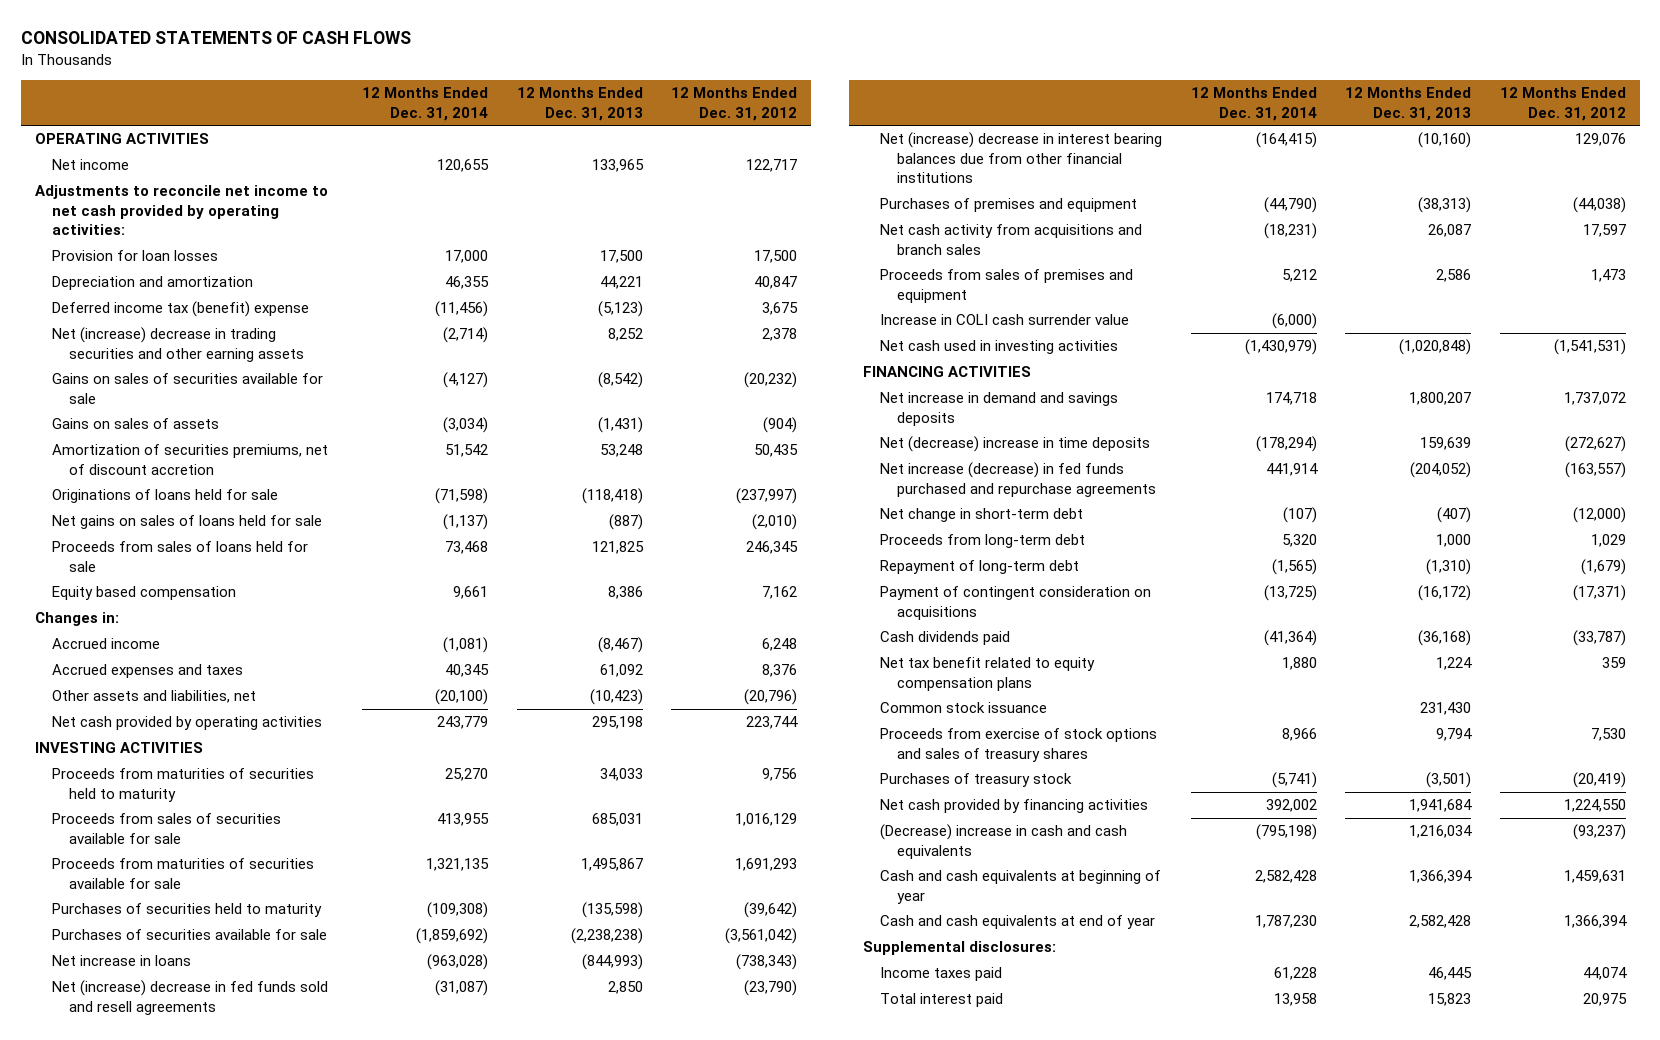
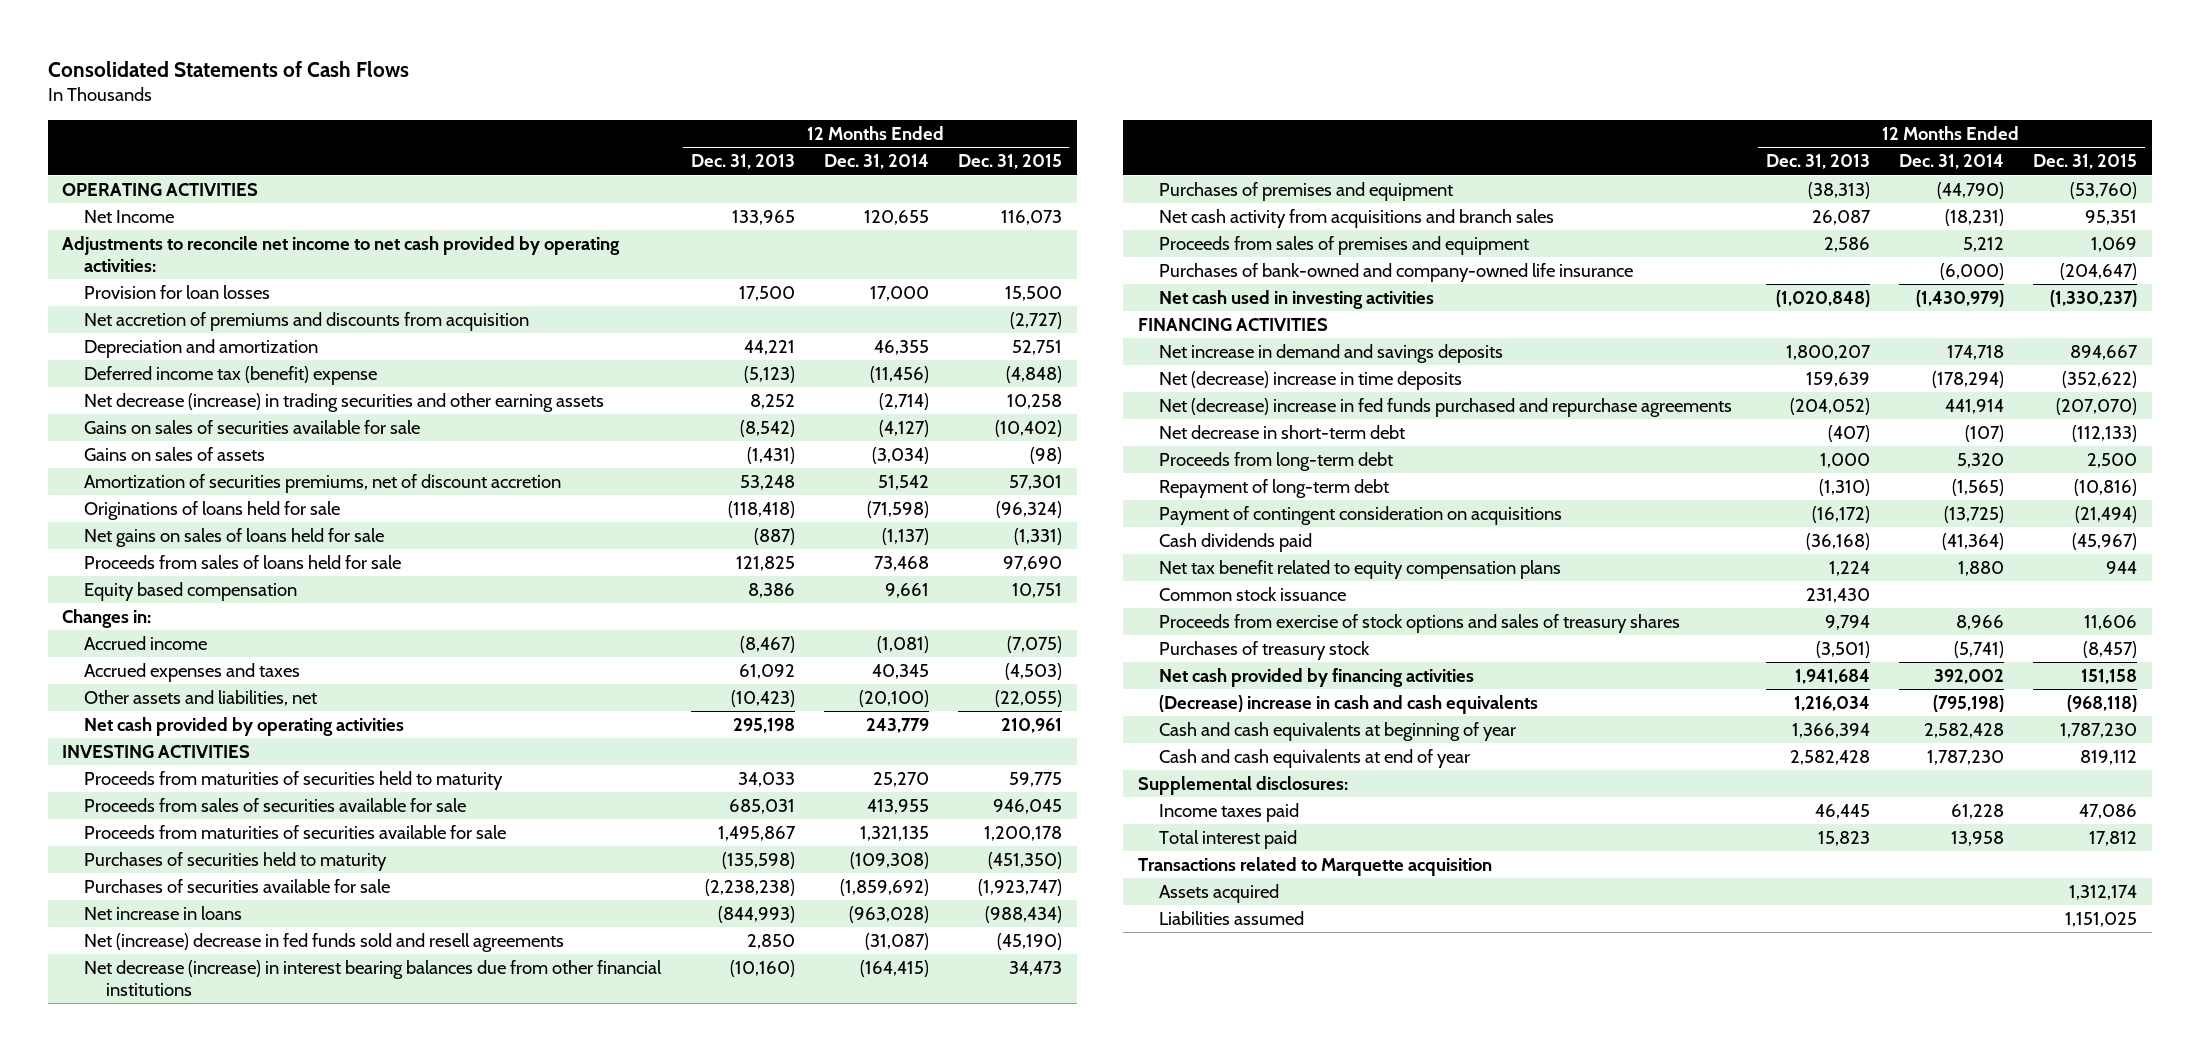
[20,31,411,45] CONSOLIDATED STATEMENTS OF CASH FLOWS -> [47,60,409,77] Consolidated Statements of Cash Flows
[671,87,798,121] 12 Months Ended Dec. 31, 2012 -> none
none -> [958,154,1063,170] Dec. 31, 2015
[51,159,129,171] Net income -> [84,210,175,224] Net Income
none -> [84,312,530,332] Net accretion of premiums and discounts from acquisition
[51,327,304,362] Net (increase) decrease in trading securities and other earning assets -> [84,393,605,413] Net decrease (increase) in trading securities and other earning assets
[880,132,1163,184] Net (increase) decrease in interest bearing balances due from other financial institutions -> [84,960,663,996] Net decrease (increase) in interest bearing balances due from other financial institutions
[880,314,1130,326] Increase in COLI cash surrender value -> [1159,263,1634,283] Purchases of bank-owned and company-owned life insurance
[880,462,1157,497] Net increase (decrease) in fed funds purchased and repurchase agreements -> [1159,398,1733,418] Net (decrease) increase in fed funds purchased and repurchase agreements
[880,508,1084,523] Net change in short-term debt -> [1159,425,1406,440] Net decrease in short-term debt
none -> [1137,857,1492,877] Transactions related to Marquette acquisition
none -> [1159,884,1280,904] Assets acquired
none -> [1159,911,1305,926] Liabilities assumed

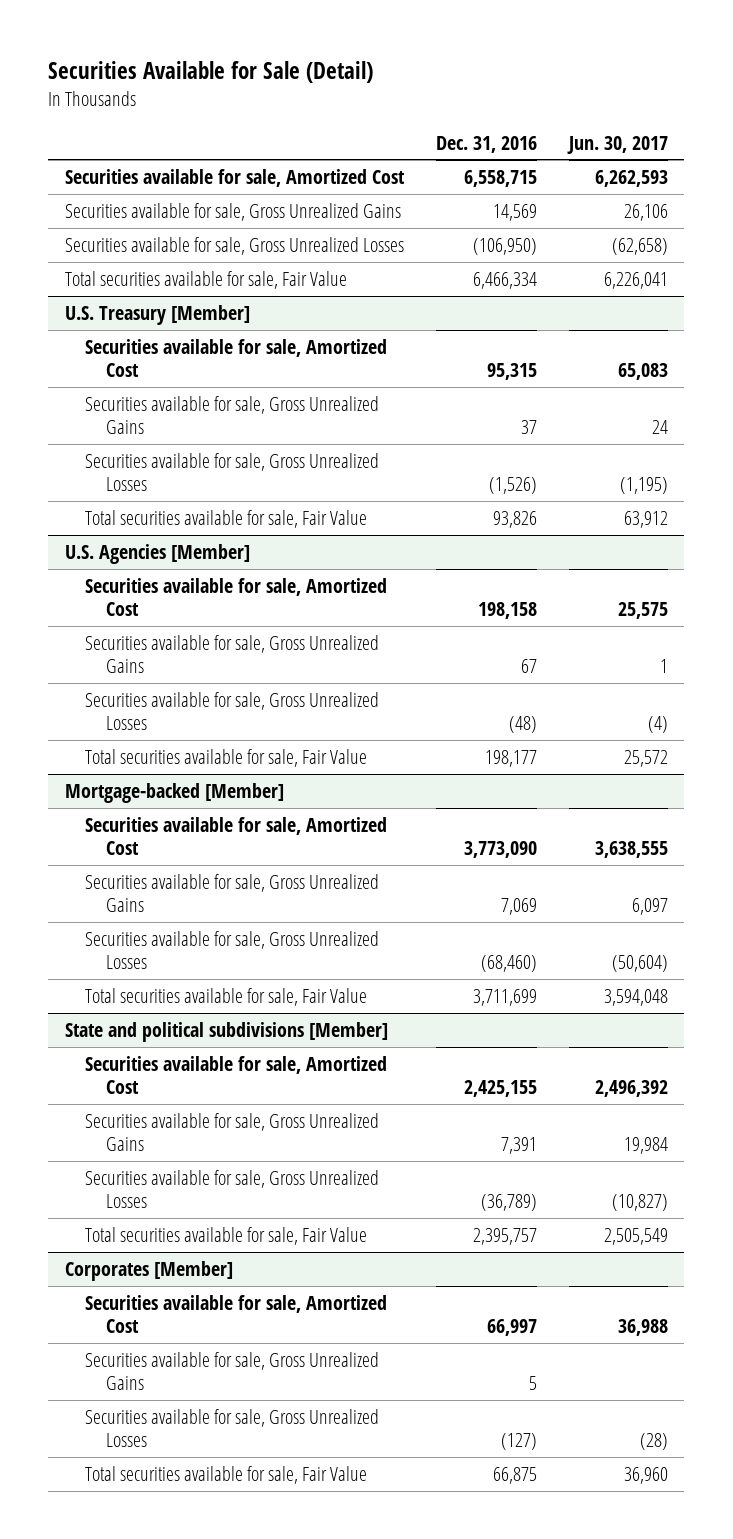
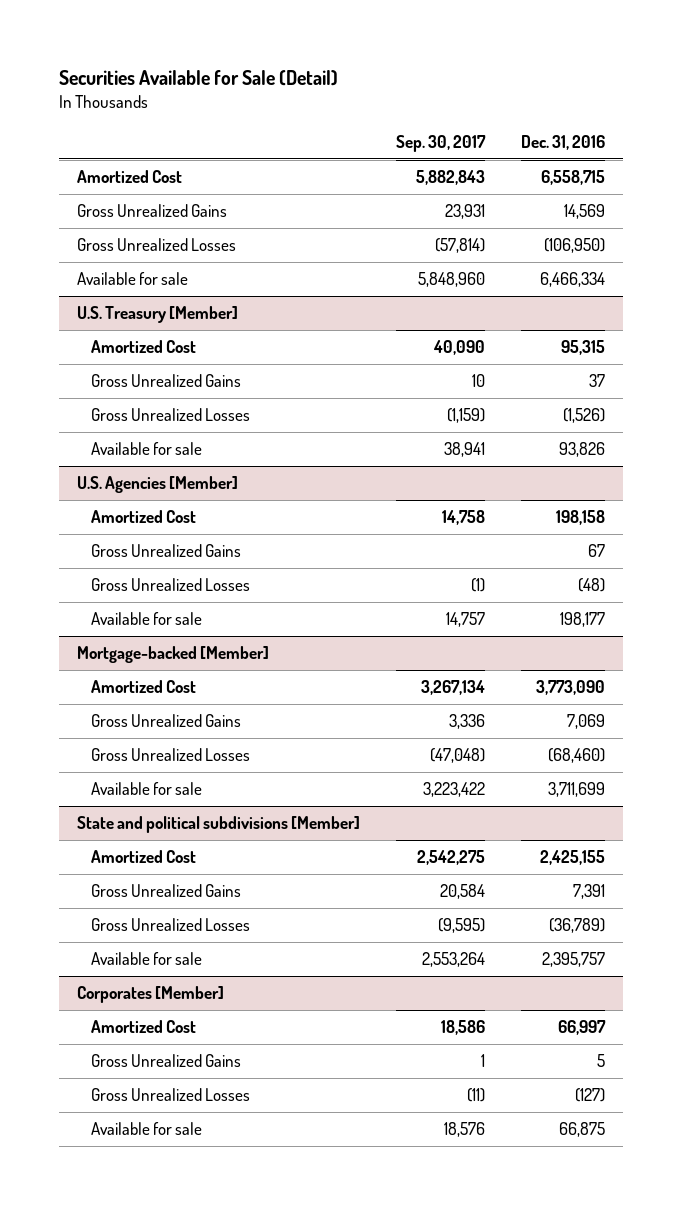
[567,135,669,154] Jun. 30, 2017 -> none
none -> [395,135,486,153] Sep. 30, 2017
[64,168,405,187] Securities available for sale, Amortized Cost -> [76,169,182,183] Amortized Cost
[64,202,401,221] Securities available for sale, Gross Unrealized Gains -> [76,203,227,217] Gross Unrealized Gains
[64,236,404,255] Securities available for sale, Gross Unrealized Losses -> [76,237,236,251] Gross Unrealized Losses
[64,270,347,289] Total securities available for sale, Fair Value -> [76,271,188,285] Available for sale
[85,338,388,377] Securities available for sale, Amortized Cost -> [90,339,196,353] Amortized Cost
[85,395,380,434] Securities available for sale, Gross Unrealized Gains -> [90,373,241,387] Gross Unrealized Gains
[85,452,380,491] Securities available for sale, Gross Unrealized Losses -> [90,407,250,421] Gross Unrealized Losses
[85,509,368,528] Total securities available for sale, Fair Value -> [90,441,202,455] Available for sale
[85,577,388,616] Securities available for sale, Amortized Cost -> [90,509,196,523] Amortized Cost
[85,634,380,673] Securities available for sale, Gross Unrealized Gains -> [90,543,241,557] Gross Unrealized Gains
[85,691,380,730] Securities available for sale, Gross Unrealized Losses -> [90,577,250,591] Gross Unrealized Losses
[85,748,368,767] Total securities available for sale, Fair Value -> [90,611,202,625] Available for sale
[85,816,388,855] Securities available for sale, Amortized Cost -> [90,679,196,693] Amortized Cost
[85,873,380,912] Securities available for sale, Gross Unrealized Gains -> [90,713,241,727] Gross Unrealized Gains
[85,930,380,969] Securities available for sale, Gross Unrealized Losses -> [90,747,250,761] Gross Unrealized Losses
[85,987,368,1006] Total securities available for sale, Fair Value -> [90,781,202,795] Available for sale
[85,1055,388,1094] Securities available for sale, Amortized Cost -> [90,849,196,863] Amortized Cost
[85,1112,380,1151] Securities available for sale, Gross Unrealized Gains -> [90,883,241,897] Gross Unrealized Gains
[85,1169,380,1208] Securities available for sale, Gross Unrealized Losses -> [90,917,250,931] Gross Unrealized Losses
[85,1226,368,1245] Total securities available for sale, Fair Value -> [90,951,202,965] Available for sale
[85,1294,388,1333] Securities available for sale, Amortized Cost -> [90,1019,196,1033] Amortized Cost
[85,1351,380,1390] Securities available for sale, Gross Unrealized Gains -> [90,1053,241,1067] Gross Unrealized Gains
[85,1408,380,1447] Securities available for sale, Gross Unrealized Losses -> [90,1087,250,1101] Gross Unrealized Losses
[85,1465,368,1484] Total securities available for sale, Fair Value -> [90,1121,202,1135] Available for sale

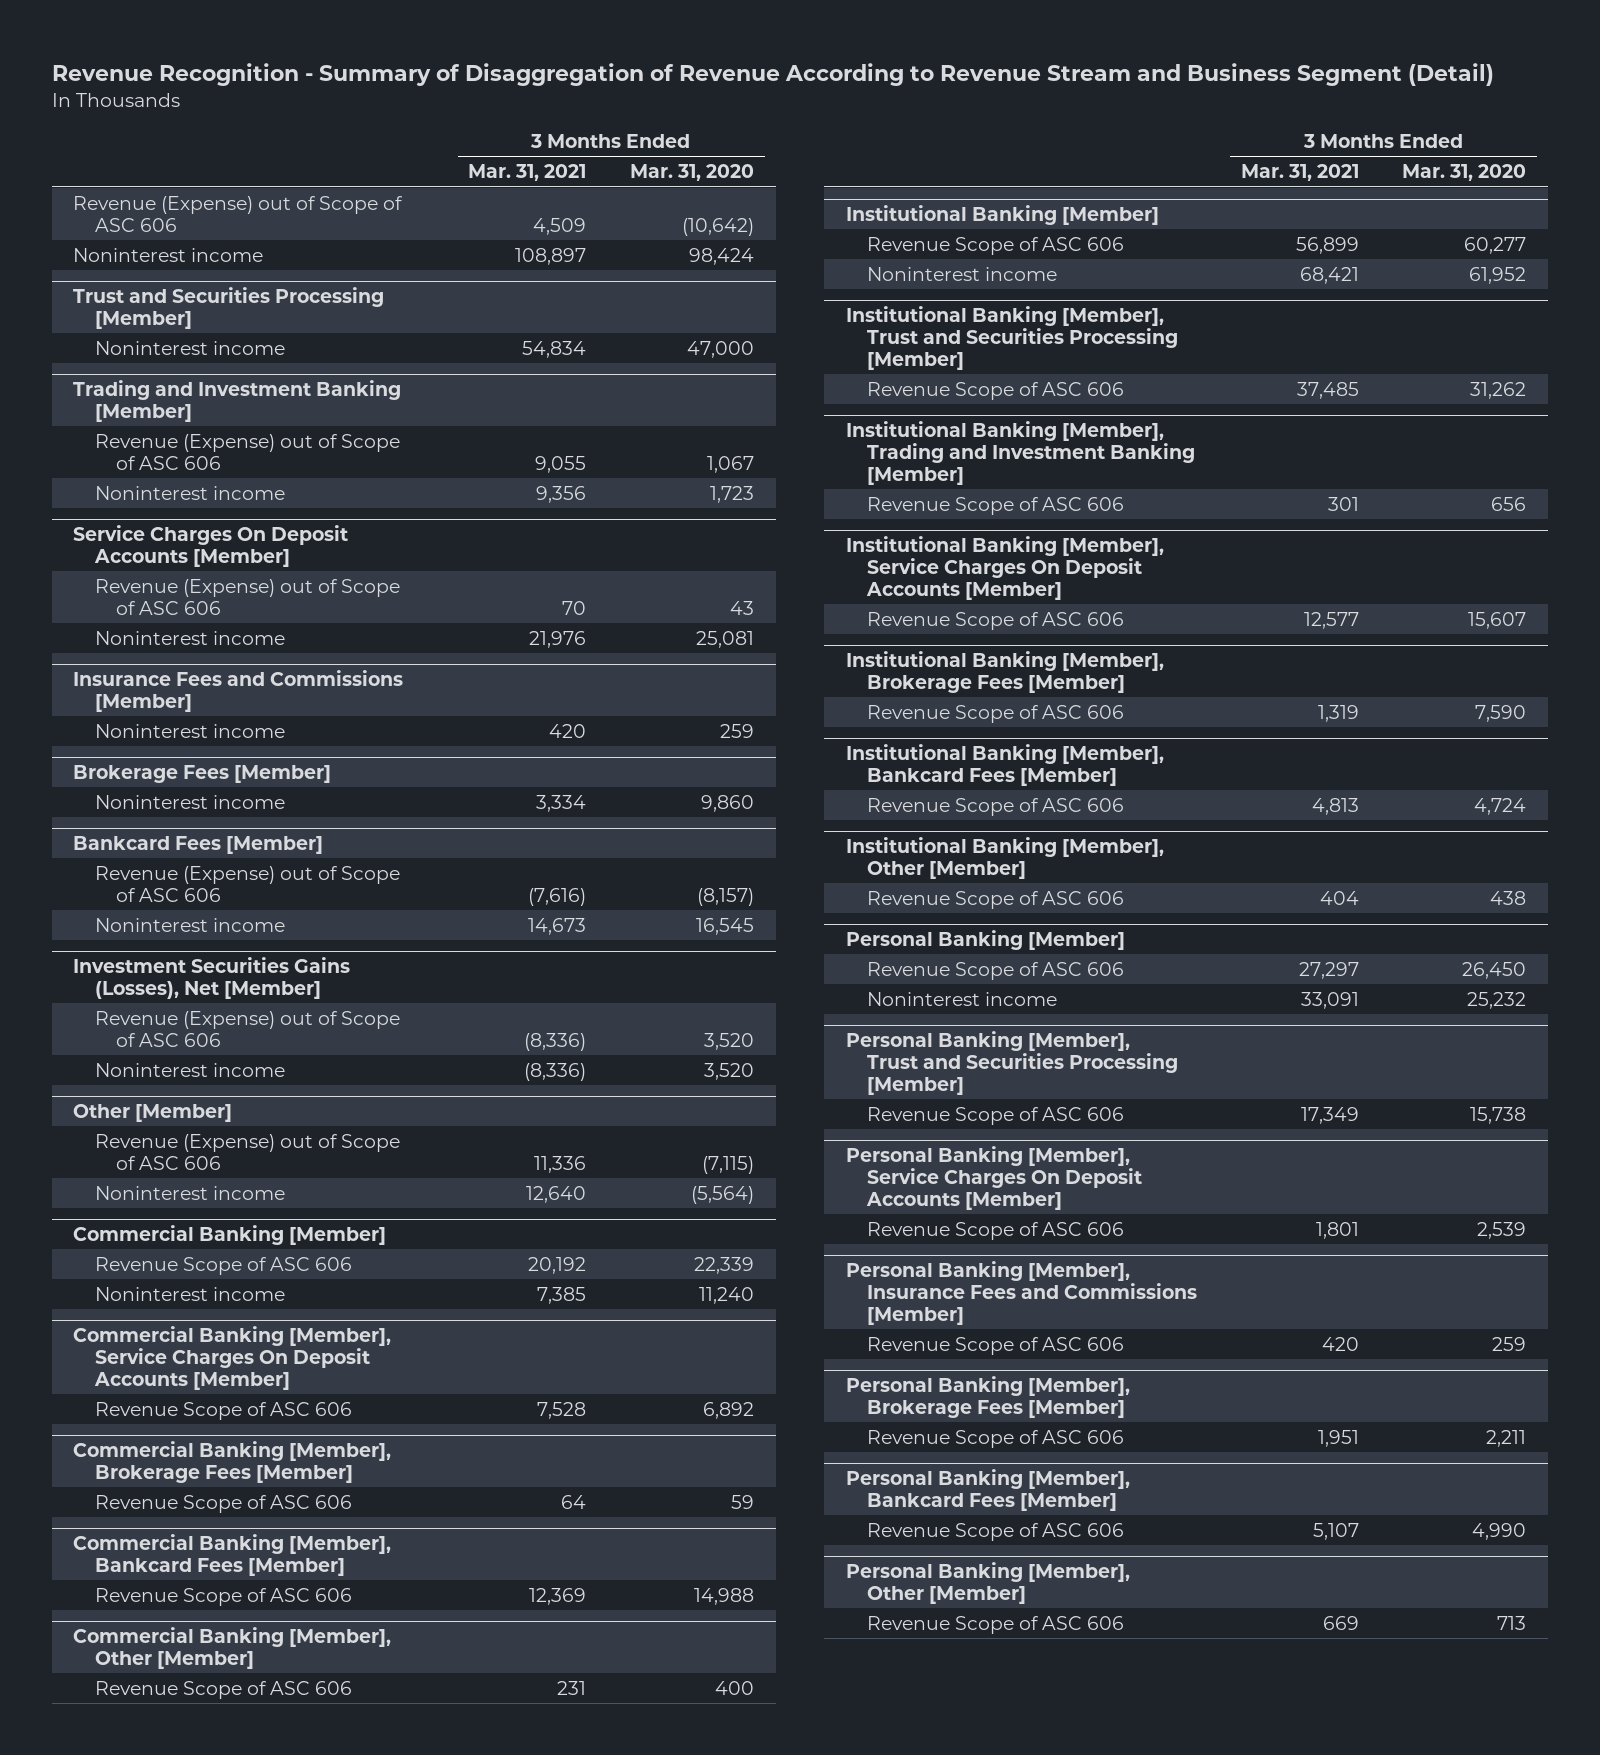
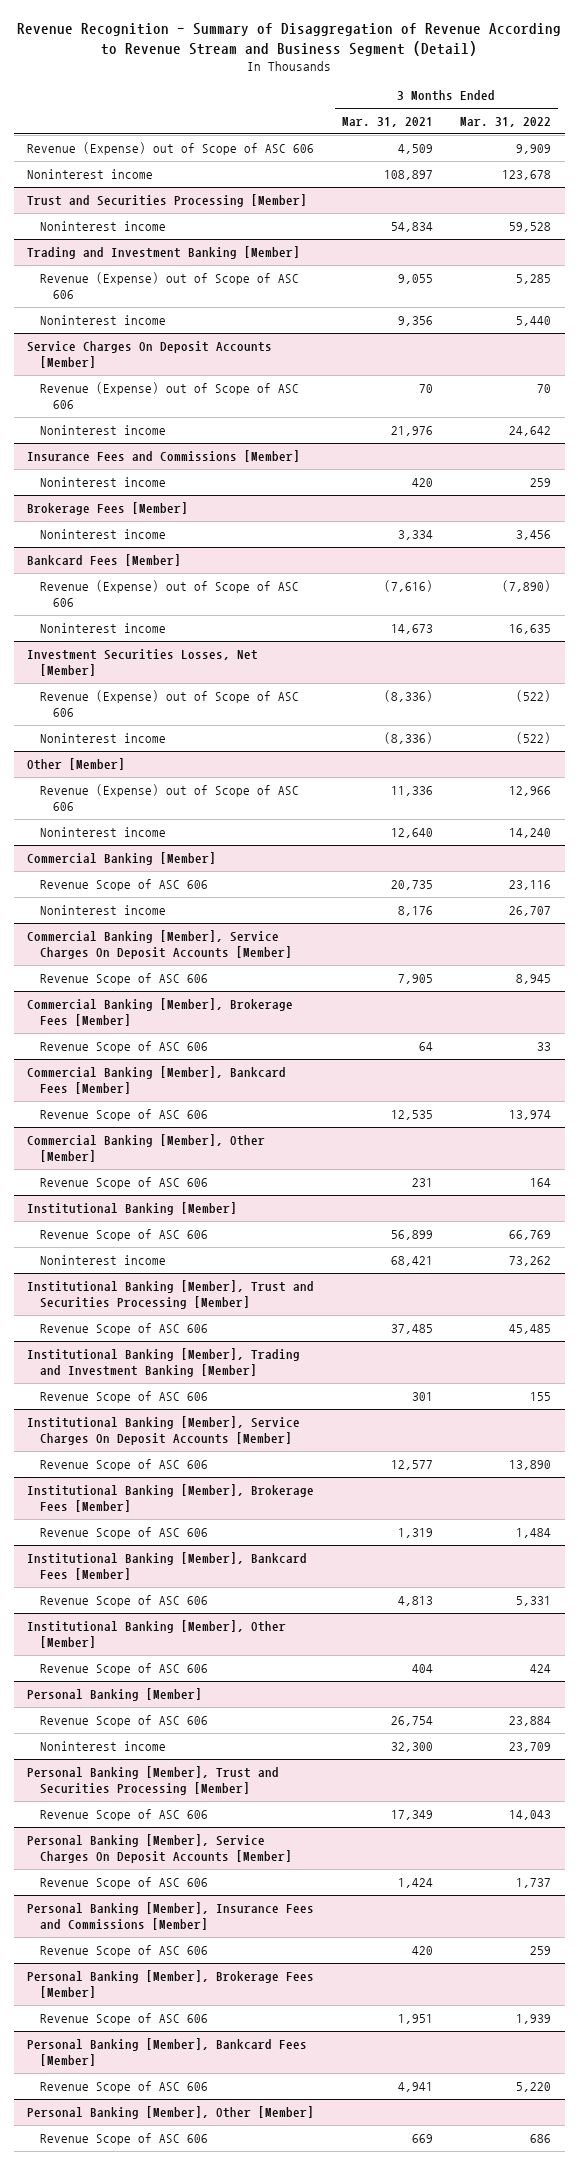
[630,164,755,182] Mar. 31, 2020 -> none
none -> [459,117,551,128] Mar. 31, 2022
[73,956,351,999] Investment Securities Gains (Losses), Net [Member] -> [27,648,259,676] Investment Securities Losses, Net [Member]
[528,1256,587,1274] 20,192 -> [390,879,433,890] 20,735
[537,1286,587,1304] 7,385 -> [397,905,433,916] 8,176
[537,1401,587,1419] 7,528 -> [397,973,433,984] 7,905
[529,1587,587,1605] 12,369 -> [390,1109,433,1120] 12,535
[1298,961,1359,979] 27,297 -> [390,1715,433,1726] 26,754
[1300,991,1359,1009] 33,091 -> [390,1741,433,1752] 32,300
[1315,1221,1359,1239] 1,801 -> [397,1877,433,1888] 1,424
[1312,1522,1359,1540] 5,107 -> [397,2081,433,2092] 4,941

